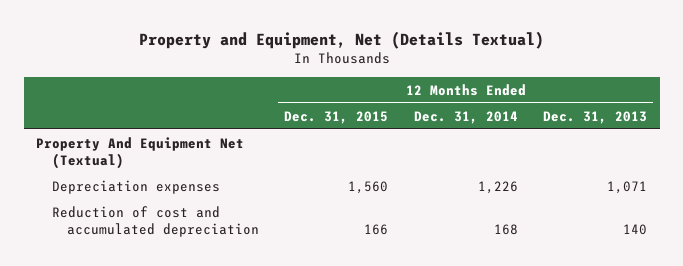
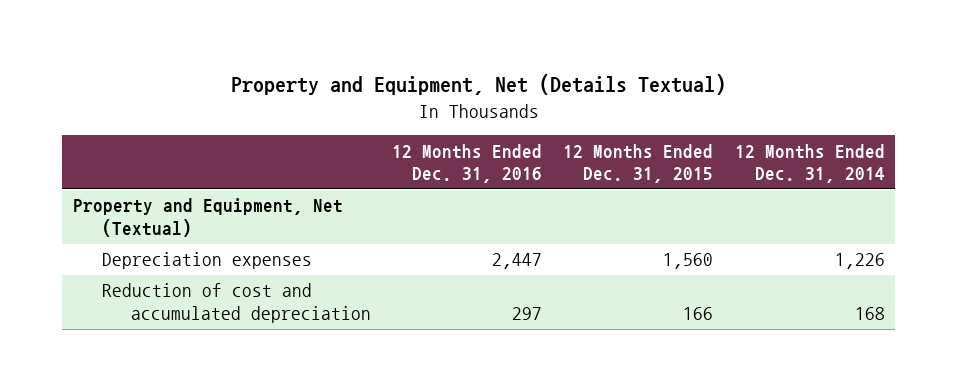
[543,110,648,124] Dec. 31, 2013 -> none
none -> [392,143,543,184] 12 Months Ended Dec. 31, 2016
[36,136,245,169] Property And Equipment Net (Textual) -> [73,198,344,238] Property and Equipment, Net (Textual)

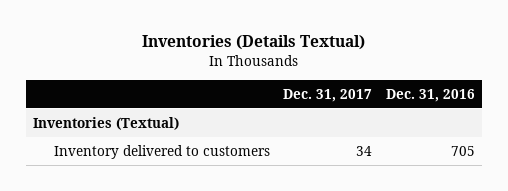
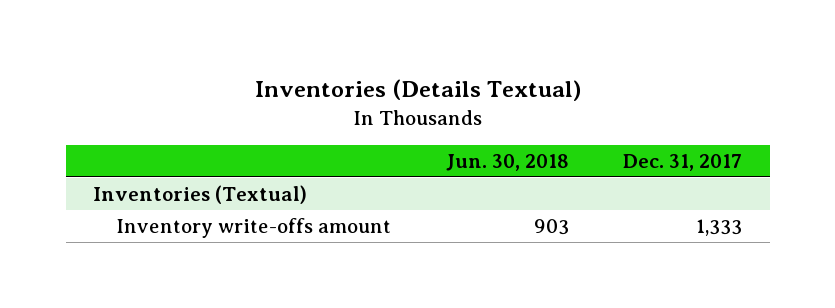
[385,88,475,102] Dec. 31, 2016 -> none
none -> [445,153,569,171] Jun. 30, 2018
[53,144,270,159] Inventory delivered to customers -> none
none -> [115,217,391,238] Inventory write-offs amount

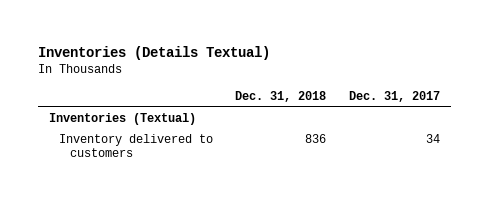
[445,153,569,171] Jun. 30, 2018 -> none
none -> [235,90,327,102] Dec. 31, 2018
[115,217,391,238] Inventory write-offs amount -> none
none -> [59,133,214,158] Inventory delivered to customers

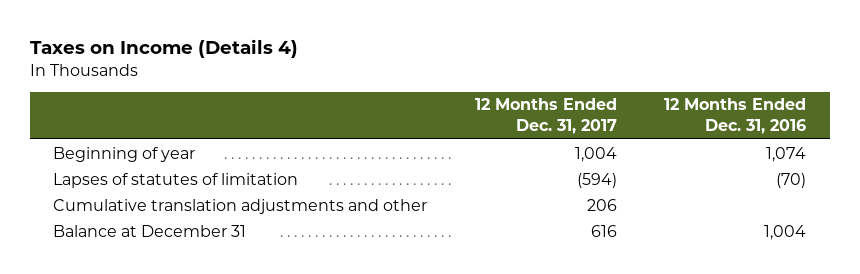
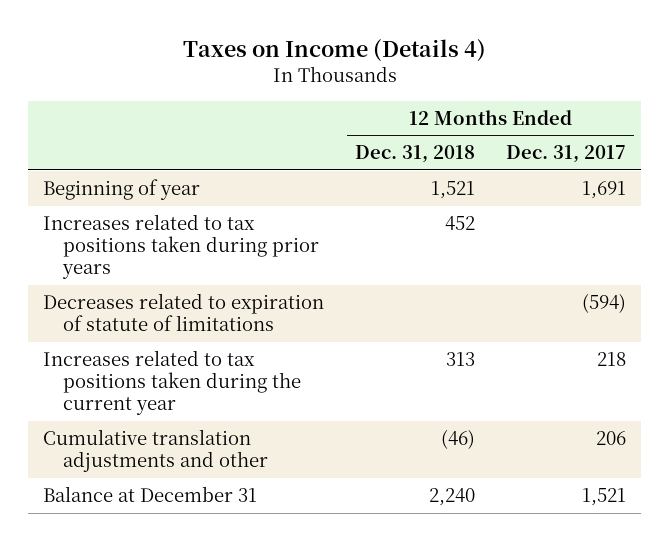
[664,98,807,135] 12 Months Ended Dec. 31, 2016 -> none
none -> [355,145,476,164] Dec. 31, 2018
[574,146,617,162] 1,004 -> [581,181,626,200] 1,691
none -> [43,214,320,280] Increases related to tax positions taken during prior years
[53,172,299,188] Lapses of statutes of limitation -> [43,293,325,332] Decreases related to expiration of statute of limitations
none -> [43,350,302,416] Increases related to tax positions taken during the current year
[590,224,617,237] 616 -> [581,488,626,507] 1,521

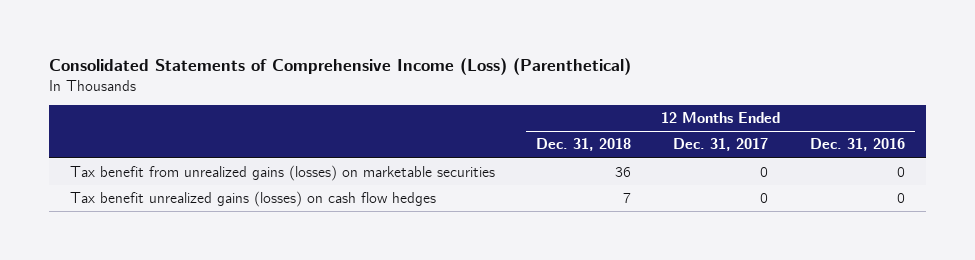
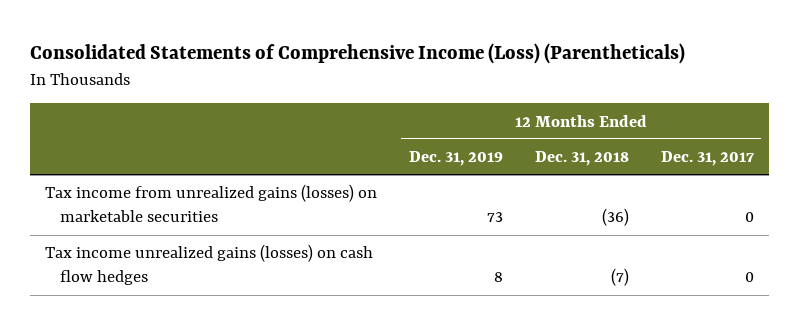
[48,58,631,76] Consolidated Statements of Comprehensive Income (Loss) (Parenthetical) -> [29,42,685,64] Consolidated Statements of Comprehensive Income (Loss) (Parentheticals)
[809,138,905,152] Dec. 31, 2016 -> none
none -> [409,150,504,166] Dec. 31, 2019
[69,165,495,182] Tax benefit from unrealized gains (losses) on marketable securities -> [45,184,378,223] Tax income from unrealized gains (losses) on marketable securities
[615,167,632,178] 36 -> [601,208,629,227] (36)
[69,191,436,208] Tax benefit unrealized gains (losses) on cash flow hedges -> [45,244,374,286] Tax income unrealized gains (losses) on cash flow hedges
[623,193,632,204] 7 -> [610,268,629,287] (7)

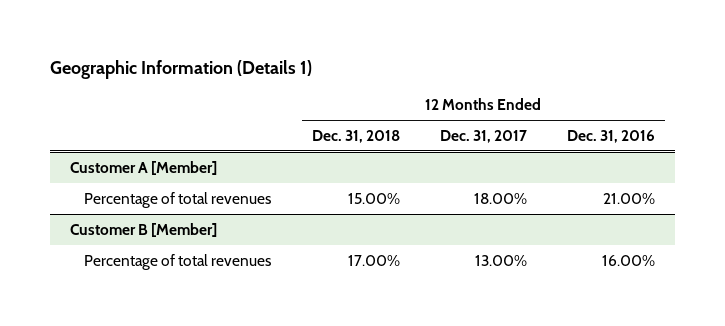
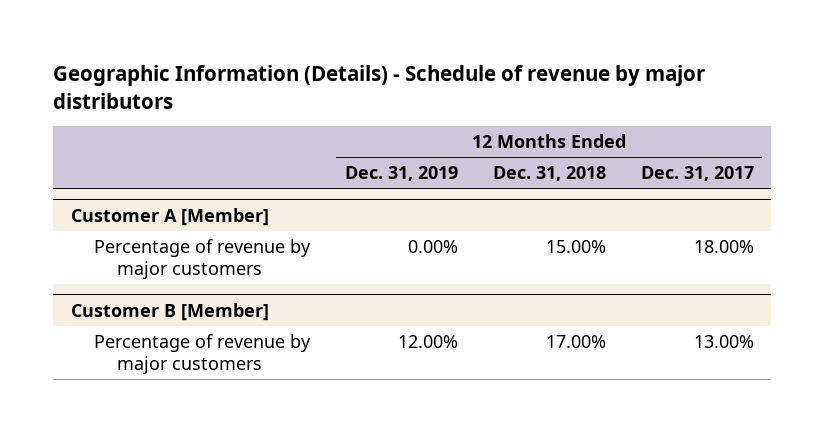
[49,60,312,80] Geographic Information (Details 1) -> [53,65,706,109] Geographic Information (Details) - Schedule of revenue by major distributors
[567,129,656,143] Dec. 31, 2016 -> none
none -> [344,166,458,182] Dec. 31, 2019
[84,191,272,208] Percentage of total revenues -> [93,238,311,279] Percentage of revenue by major customers
[84,253,272,270] Percentage of total revenues -> [93,333,311,374] Percentage of revenue by major customers

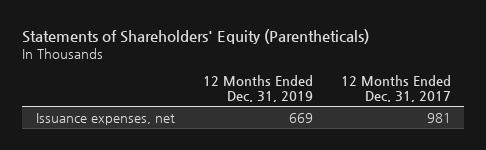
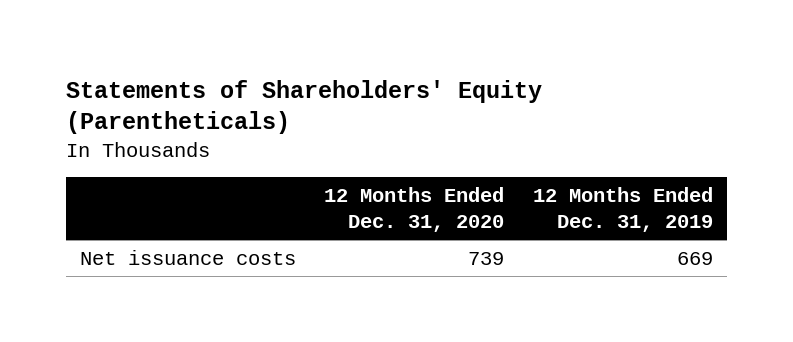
[340,74,451,103] 12 Months Ended Dec. 31, 2017 -> none
none -> [324,186,505,233] 12 Months Ended Dec. 31, 2020
[35,112,175,125] Issuance expenses, net -> [80,249,297,265] Net issuance costs

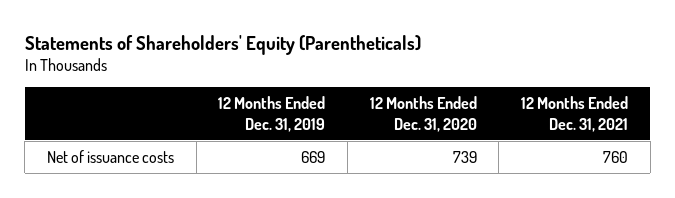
none -> [521,96,629,132] 12 Months Ended Dec. 31, 2021
[80,249,297,265] Net issuance costs -> [46,149,174,163] Net of issuance costs

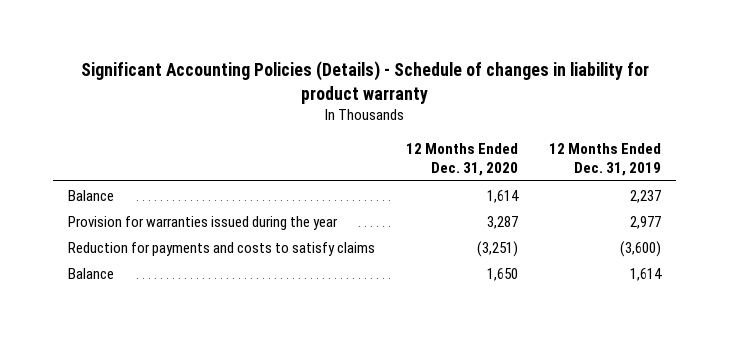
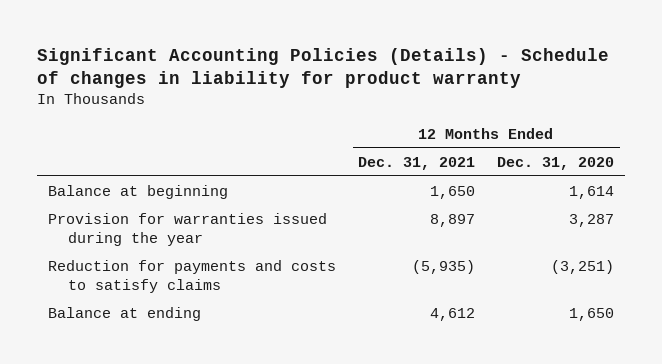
[548,143,661,177] 12 Months Ended Dec. 31, 2019 -> none
none -> [358,156,476,170] Dec. 31, 2021
[68,189,115,201] Balance -> [48,185,229,200] Balance at beginning
[68,267,115,279] Balance -> [48,307,202,322] Balance at ending

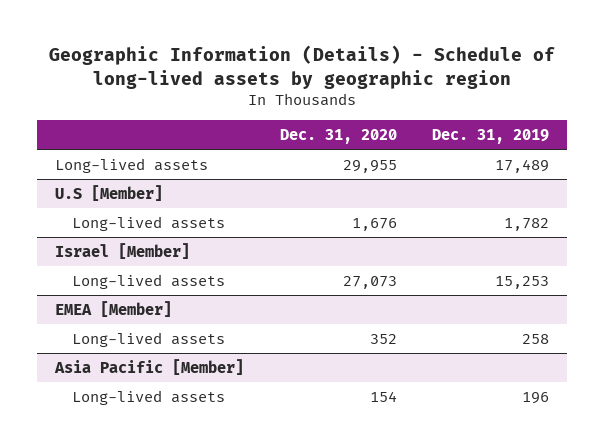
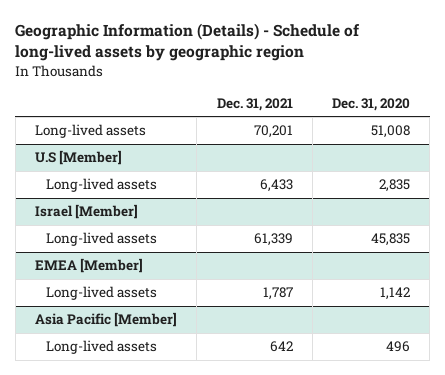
[432,129,550,145] Dec. 31, 2019 -> none
none -> [216,97,293,111] Dec. 31, 2021
[342,159,397,173] 29,955 -> [371,125,411,139] 51,008
[351,217,397,231] 1,676 -> [379,179,411,193] 2,835
[342,275,397,289] 27,073 -> [371,233,411,247] 45,835
[369,333,397,344] 352 -> [380,287,411,301] 1,142
[369,390,397,402] 154 -> [386,341,411,353] 496

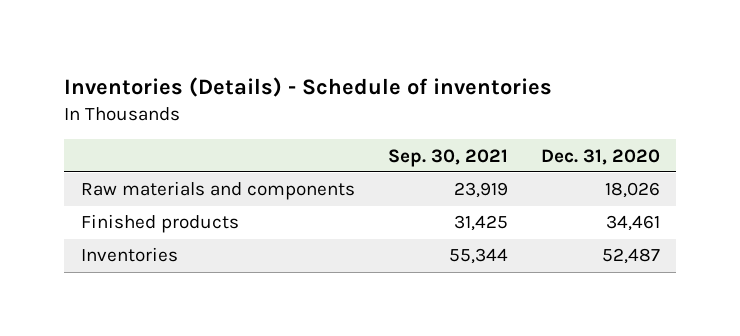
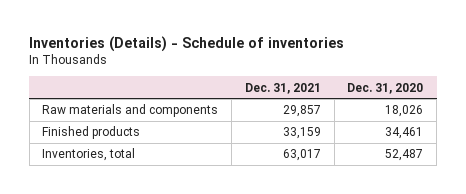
[387,148,508,167] Sep. 30, 2021 -> none
none -> [244,82,321,94] Dec. 31, 2021
[80,247,178,263] Inventories -> [42,148,136,162] Inventories, total

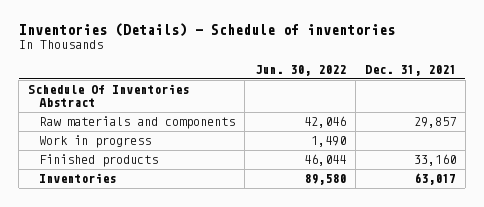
[347,82,424,94] Dec. 31, 2020 -> none
none -> [254,64,346,76] Jun. 30, 2022
none -> [28,84,190,107] Schedule Of Inventories Abstract
none -> [39,135,152,149] Work in progress
[282,127,321,140] 33,159 -> [413,154,456,167] 33,160
[42,148,136,162] Inventories, total -> [39,173,117,184] Inventories

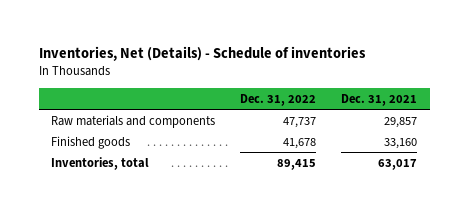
[18,23,395,38] Inventories (Details) - Schedule of inventories -> [38,46,366,62] Inventories, Net (Details) - Schedule of inventories
[254,64,346,76] Jun. 30, 2022 -> none
none -> [240,93,317,106] Dec. 31, 2022
[28,84,190,107] Schedule Of Inventories Abstract -> none
[39,135,152,149] Work in progress -> none
[39,154,159,168] Finished products -> [51,135,131,149] Finished goods
[39,173,117,184] Inventories -> [51,156,150,170] Inventories, total

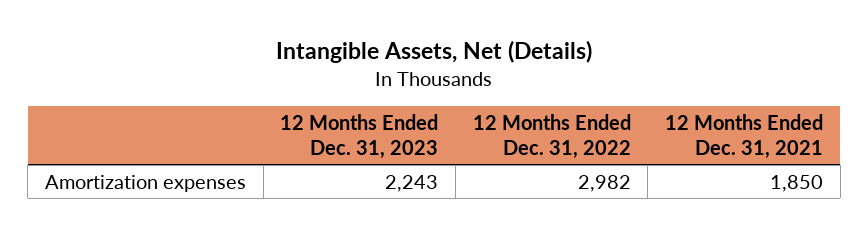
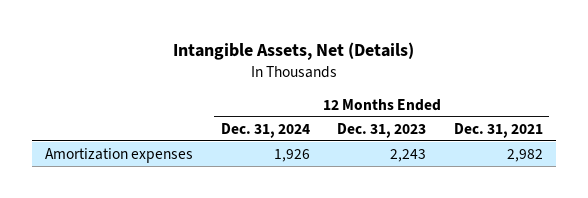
[472,113,631,159] 12 Months Ended Dec. 31, 2022 -> none
none -> [220,122,310,138] Dec. 31, 2024
[770,174,824,192] 1,850 -> [506,149,543,163] 2,982

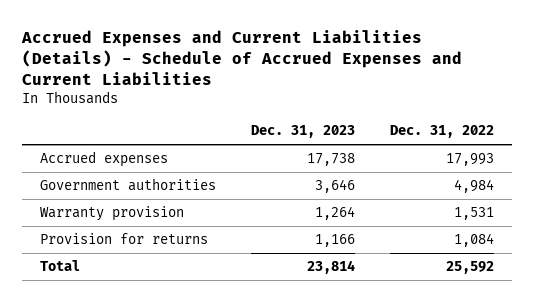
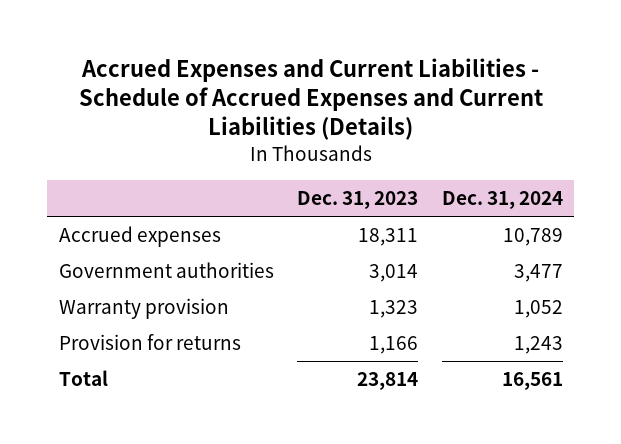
[21,30,463,86] Accrued Expenses and Current Liabilities (Details) - Schedule of Accrued Expenses and Current Liabilities -> [78,57,543,141] Accrued Expenses and Current Liabilities - Schedule of Accrued Expenses and Current Liabilities (Details)
[389,125,494,139] Dec. 31, 2022 -> none
none -> [441,190,563,209] Dec. 31, 2024
[306,153,355,167] 17,738 -> [358,228,419,247] 18,311
[314,179,355,194] 3,646 -> [369,264,419,283] 3,014
[314,206,355,221] 1,264 -> [369,300,419,319] 1,323

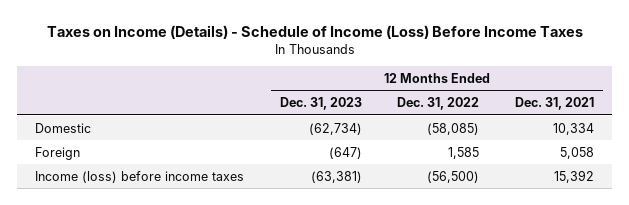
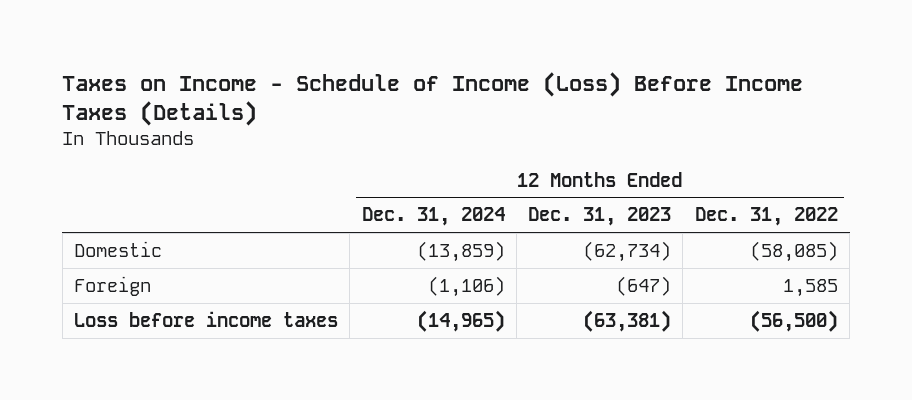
[46,24,583,39] Taxes on Income (Details) - Schedule of Income (Loss) Before Income Taxes -> [62,71,804,126] Taxes on Income - Schedule of Income (Loss) Before Income Taxes (Details)
[515,97,595,111] Dec. 31, 2021 -> none
none -> [361,207,505,227] Dec. 31, 2024
[35,170,245,183] Income (loss) before income taxes -> [73,310,338,327] Loss before income taxes

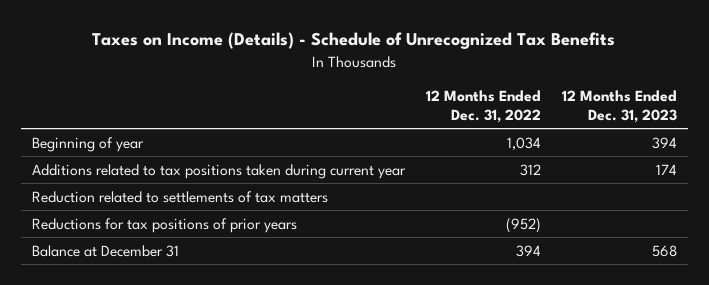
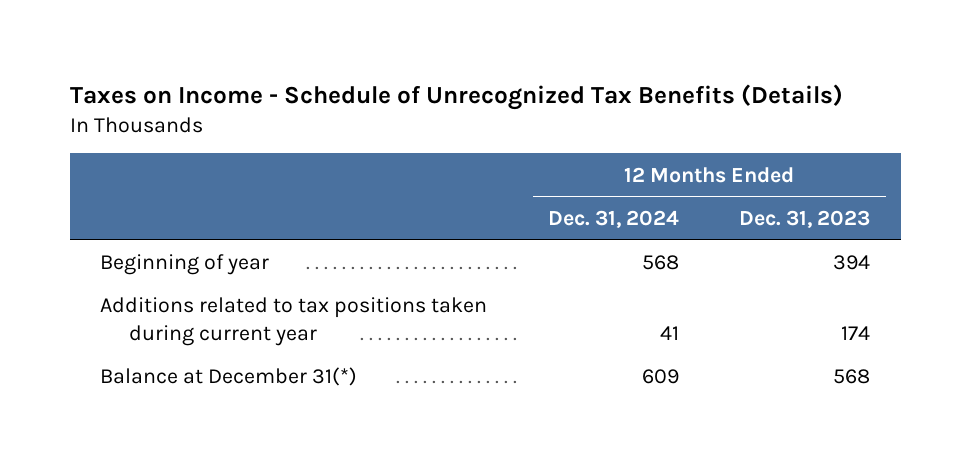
[92,32,616,50] Taxes on Income (Details) - Schedule of Unrecognized Tax Benefits -> [69,83,843,110] Taxes on Income - Schedule of Unrecognized Tax Benefits (Details)
[425,90,541,123] 12 Months Ended Dec. 31, 2022 -> none
none -> [547,209,679,228] Dec. 31, 2024
[31,190,328,203] Reduction related to settlements of tax matters -> none
[31,217,297,233] Reductions for tax positions of prior years -> none
[31,244,179,257] Balance at December 31 -> [100,367,358,387] Balance at December 31(*)

